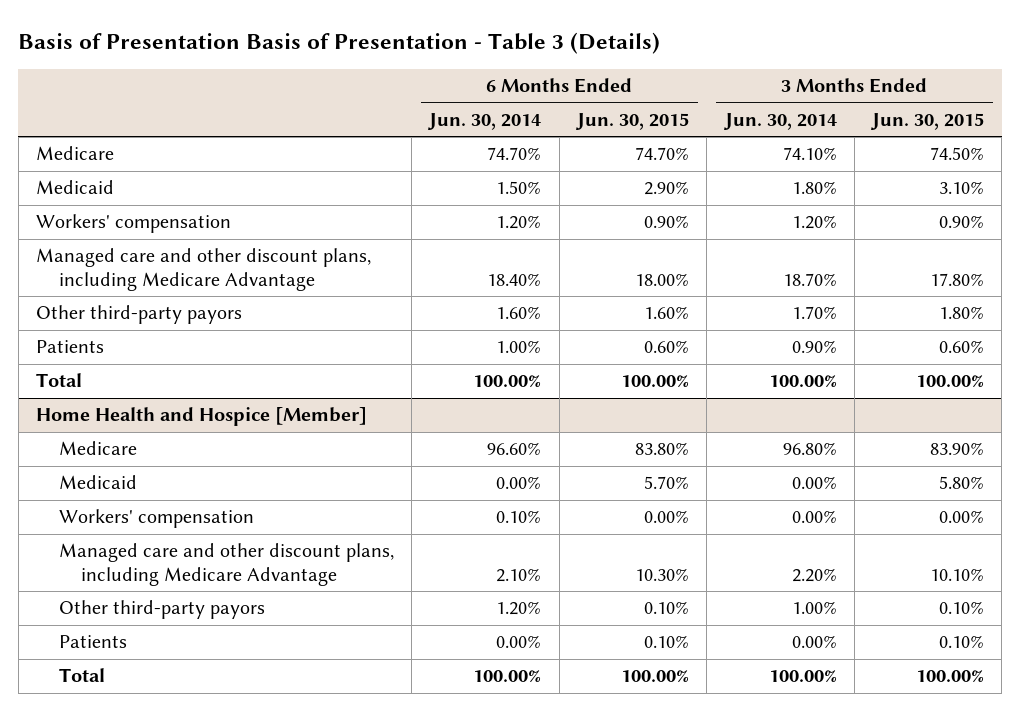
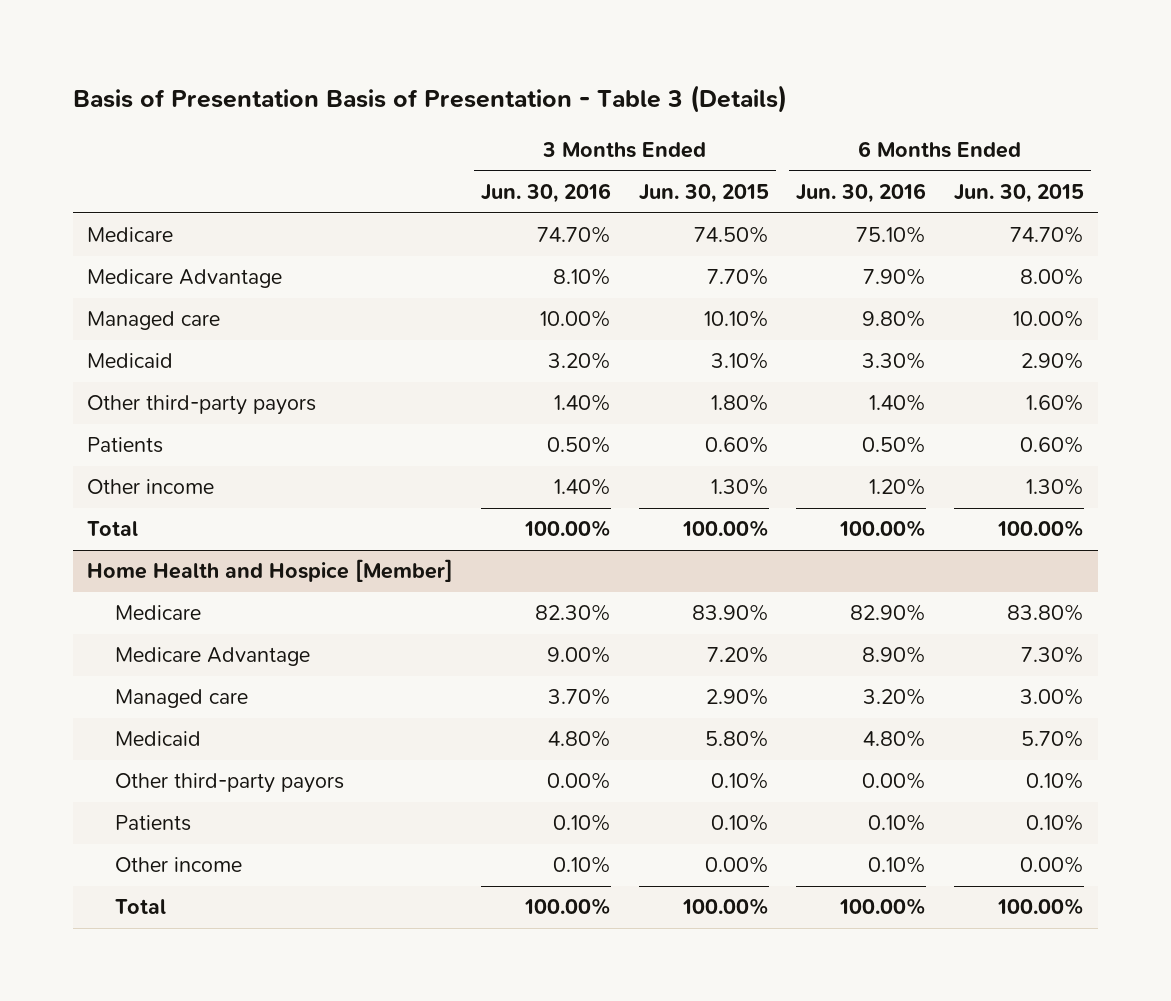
[427,112,542,130] Jun. 30, 2014 -> none
[722,112,837,130] Jun. 30, 2014 -> none
none -> [480,182,611,203] Jun. 30, 2016
none -> [796,182,927,203] Jun. 30, 2016
none -> [87,269,283,289] Medicare Advantage
none -> [87,311,221,331] Managed care
[36,214,232,234] Workers' compensation -> none
[36,248,372,291] Managed care and other discount plans, including Medicare Advantage -> none
none -> [87,479,215,495] Other income
none -> [115,647,311,667] Medicare Advantage
none -> [115,689,249,709] Managed care
[58,509,254,529] Workers' compensation -> none
[58,543,394,586] Managed care and other discount plans, including Medicare Advantage -> none
none -> [115,857,243,873] Other income

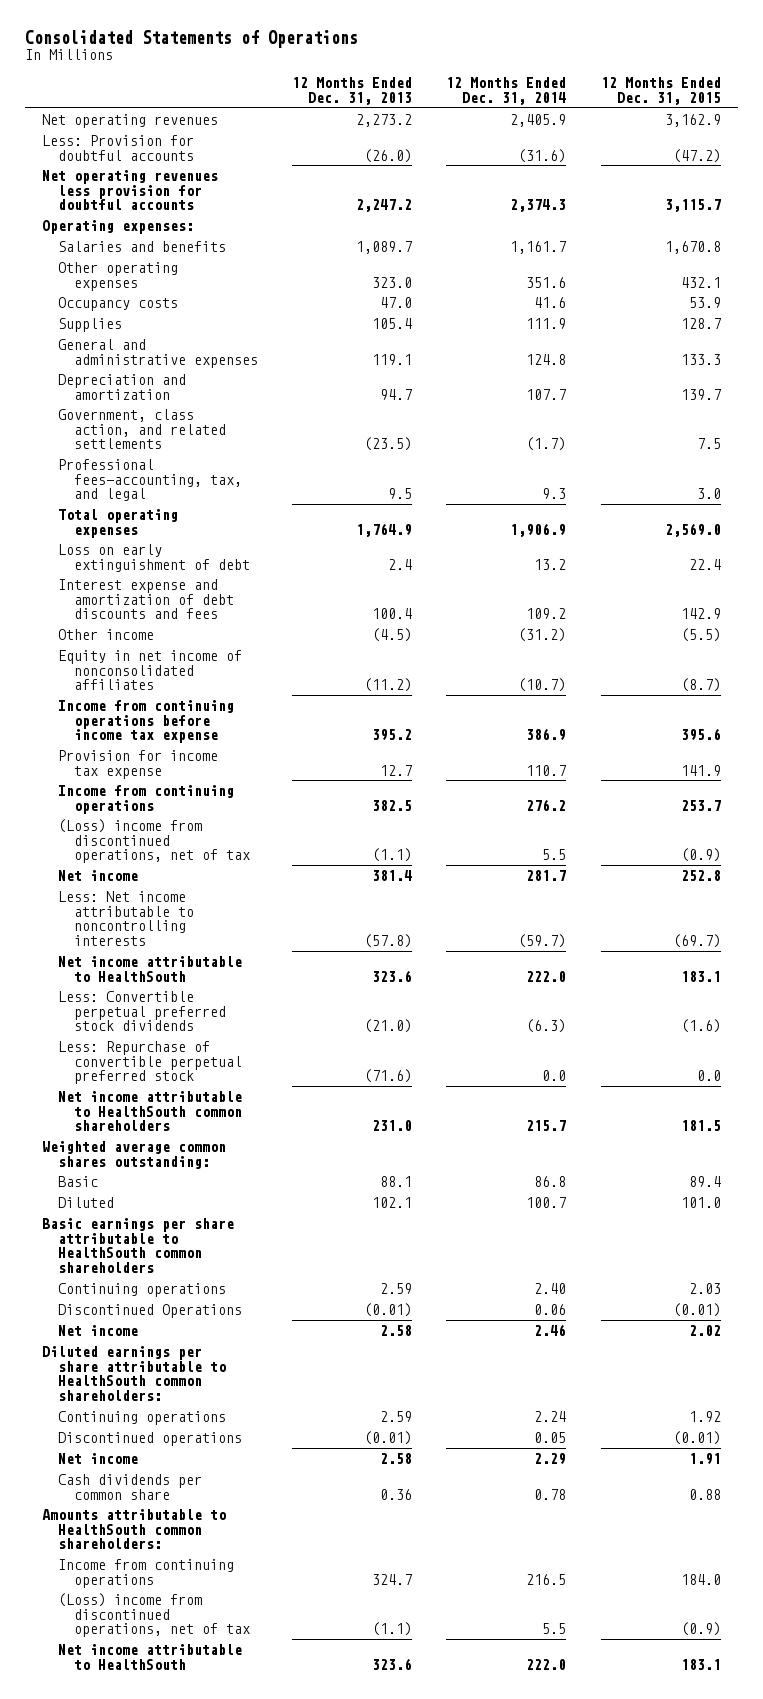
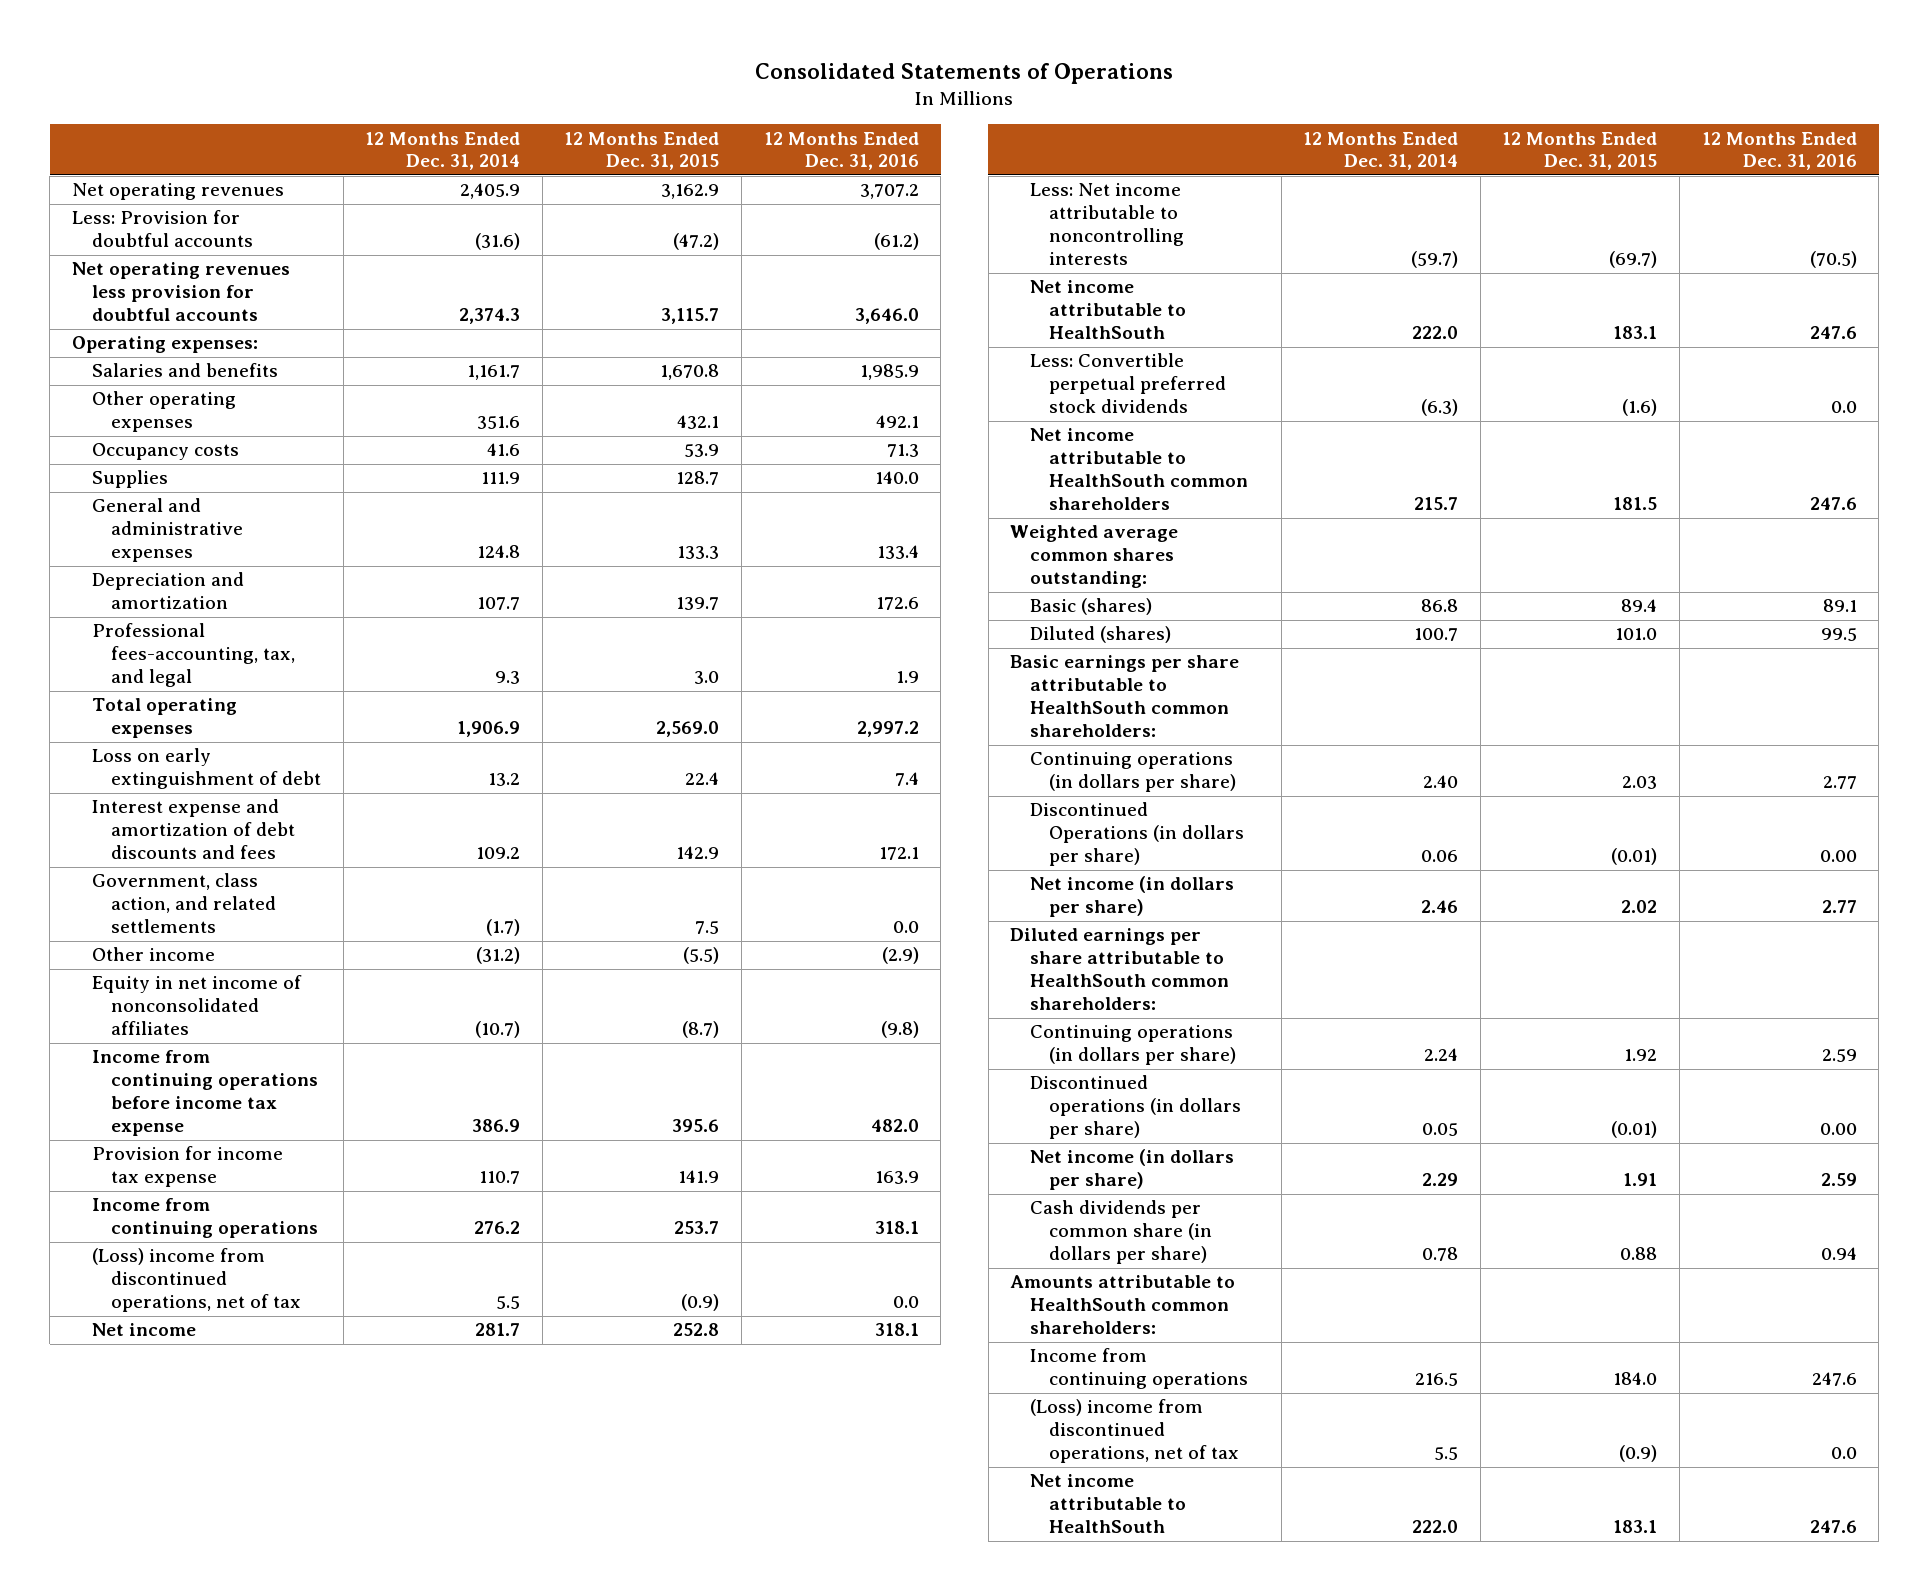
[292,77,413,105] 12 Months Ended Dec. 31, 2013 -> none
none -> [763,131,919,171] 12 Months Ended Dec. 31, 2016
[58,408,226,450] Government, class action, and related settlements -> [91,873,277,934] Government, class action, and related settlements
[58,1040,242,1085] Less: Repurchase of convertible perpetual preferred stock -> none
[58,1175,99,1187] Basic -> [1029,598,1152,616] Basic (shares)
[58,1196,115,1208] Diluted -> [1029,626,1171,644] Diluted (shares)
[42,1217,235,1274] Basic earnings per share attributable to HealthSouth common shareholders -> [1010,655,1240,738] Basic earnings per share attributable to HealthSouth common shareholders:
[58,1282,227,1297] Continuing operations -> [1029,752,1237,793] Continuing operations (in dollars per share)
[58,1303,243,1318] Discontinued Operations -> [1029,802,1245,867] Discontinued Operations (in dollars per share)
[58,1324,139,1336] Net income -> [1029,876,1234,918] Net income (in dollars per share)
[58,1410,227,1425] Continuing operations -> [1029,1025,1237,1066] Continuing operations (in dollars per share)
[58,1431,243,1446] Discontinued operations -> [1029,1075,1242,1140] Discontinued operations (in dollars per share)
[58,1452,139,1464] Net income -> [1029,1149,1234,1191] Net income (in dollars per share)
[58,1473,203,1500] Cash dividends per common share -> [1029,1200,1213,1265] Cash dividends per common share (in dollars per share)

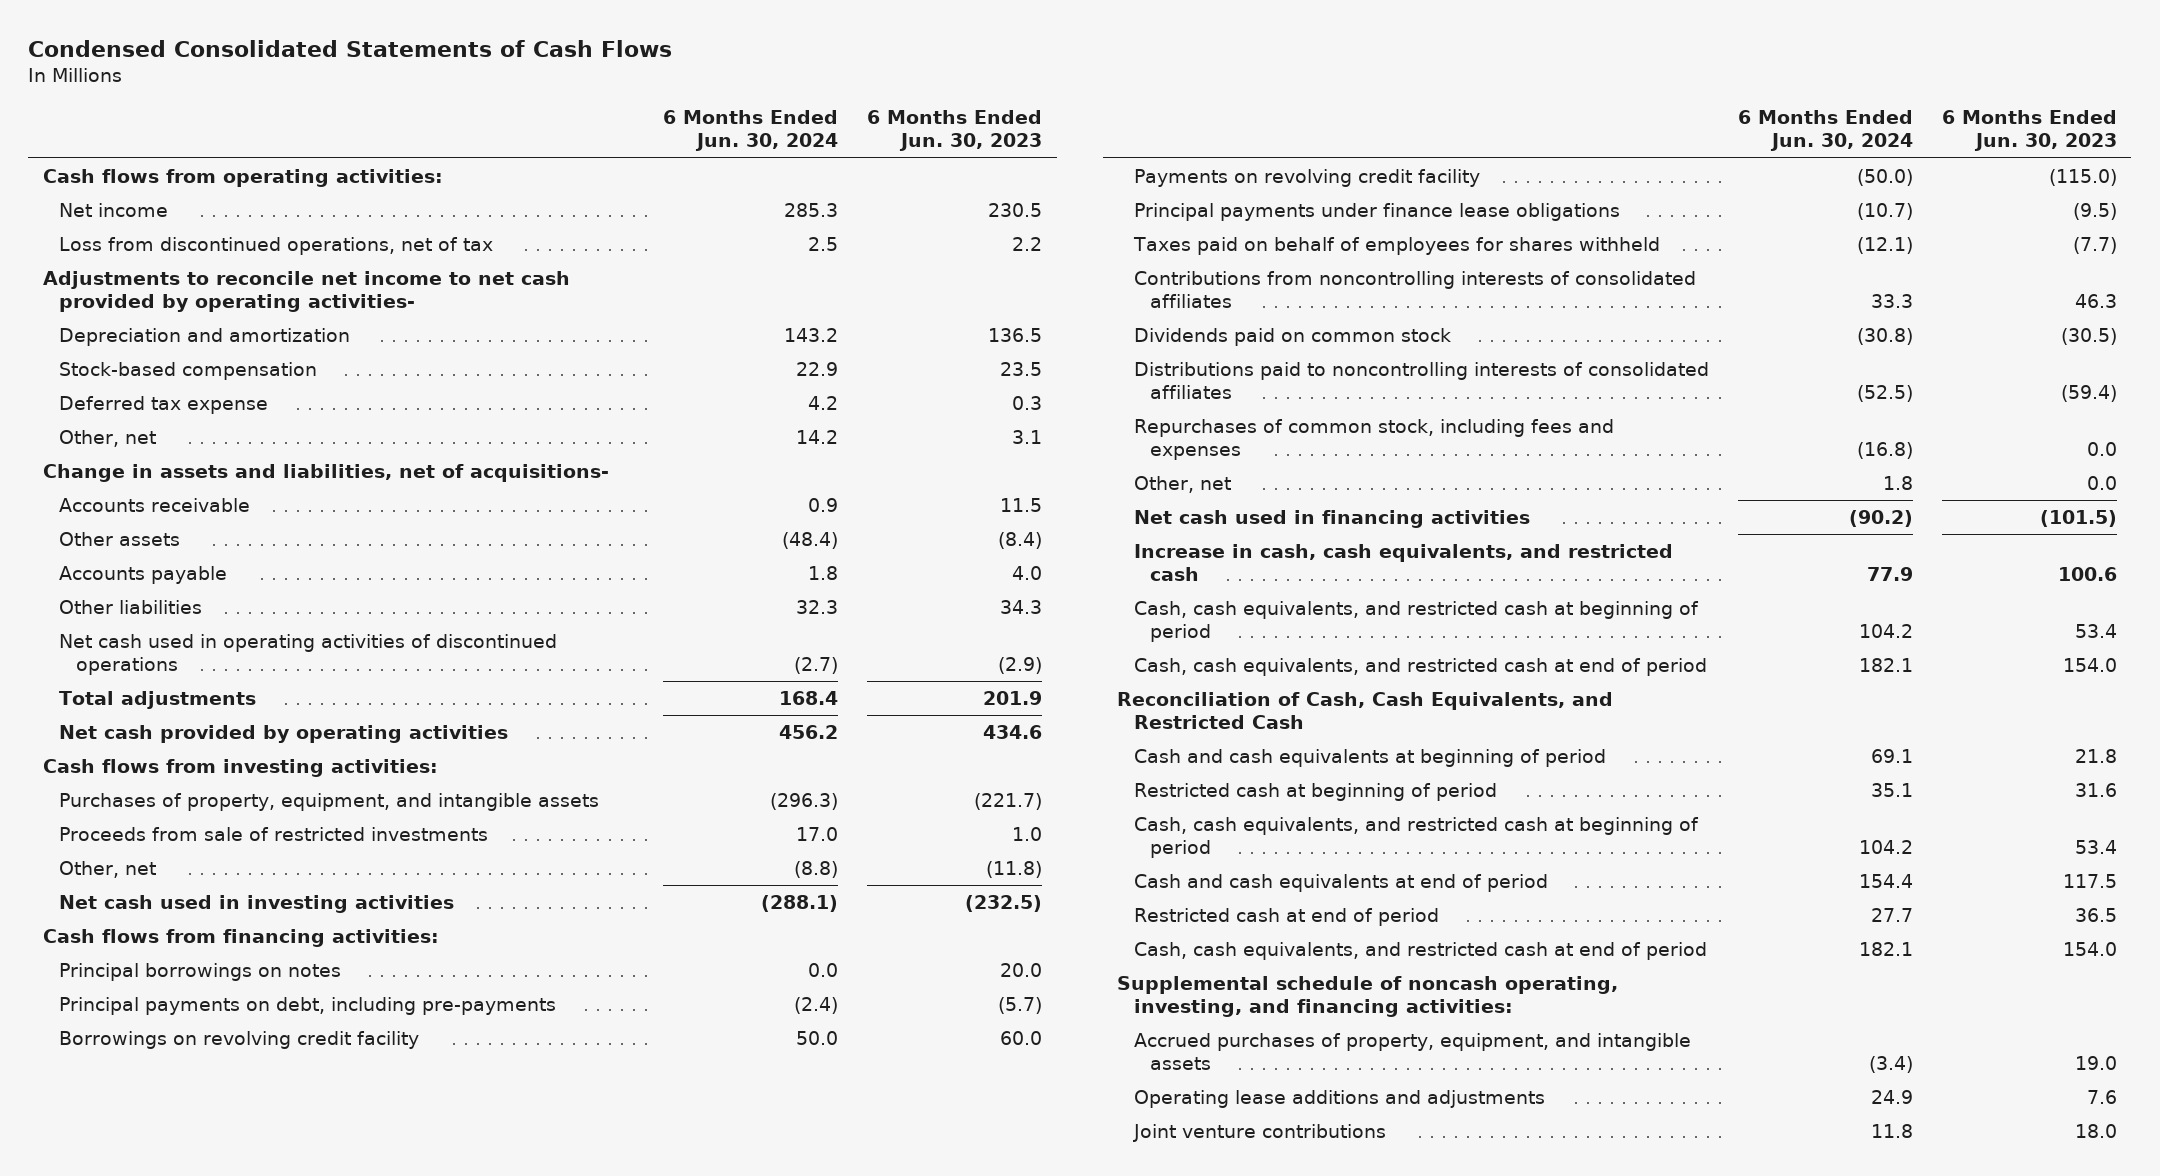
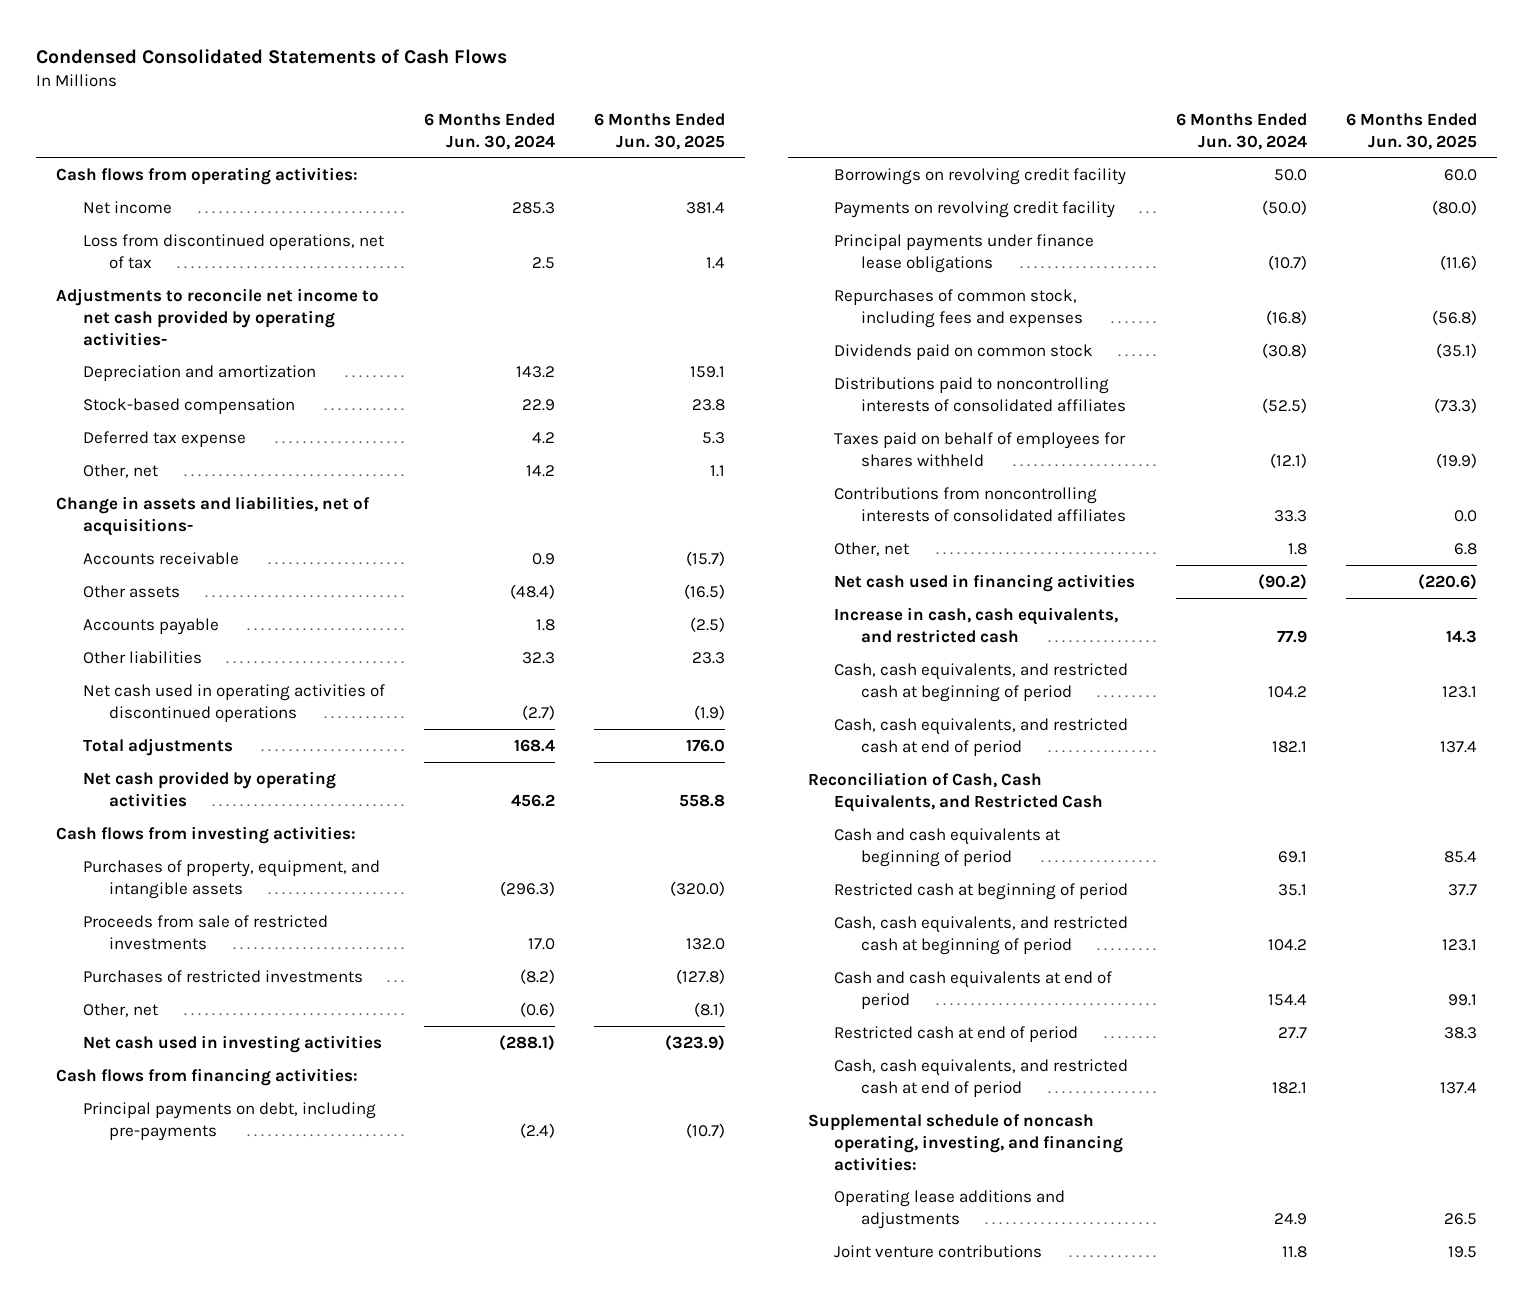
[867,110,1043,152] 6 Months Ended Jun. 30, 2023 -> none
none -> [594,112,726,150] 6 Months Ended Jun. 30, 2025
none -> [82,969,363,983] Purchases of restricted investments
[794,860,839,878] (8.8) -> [520,1001,556,1017] (0.6)
[59,962,342,981] Principal borrowings on notes -> none
[1133,418,1614,460] Repurchases of common stock, including fees and expenses -> [834,288,1084,328] Repurchases of common stock, including fees and expenses
[1132,236,1660,255] Taxes paid on behalf of employees for shares withheld -> [834,431,1127,467] Taxes paid on behalf of employees for shares withheld
[1133,270,1696,308] Contributions from noncontrolling interests of consolidated affiliates -> [834,486,1127,522] Contributions from noncontrolling interests of consolidated affiliates
[1133,1032,1691,1070] Accrued purchases of property, equipment, and intangible assets -> none

